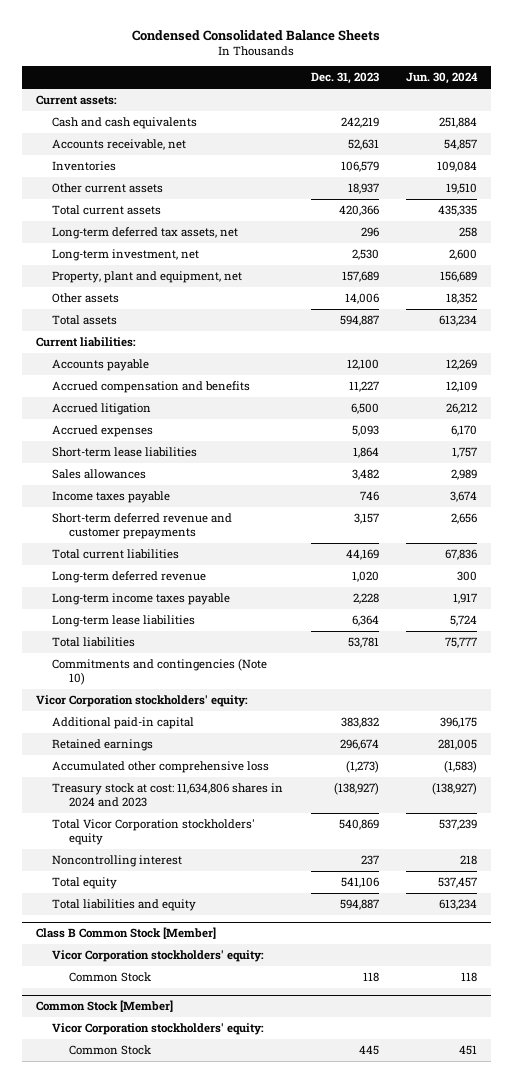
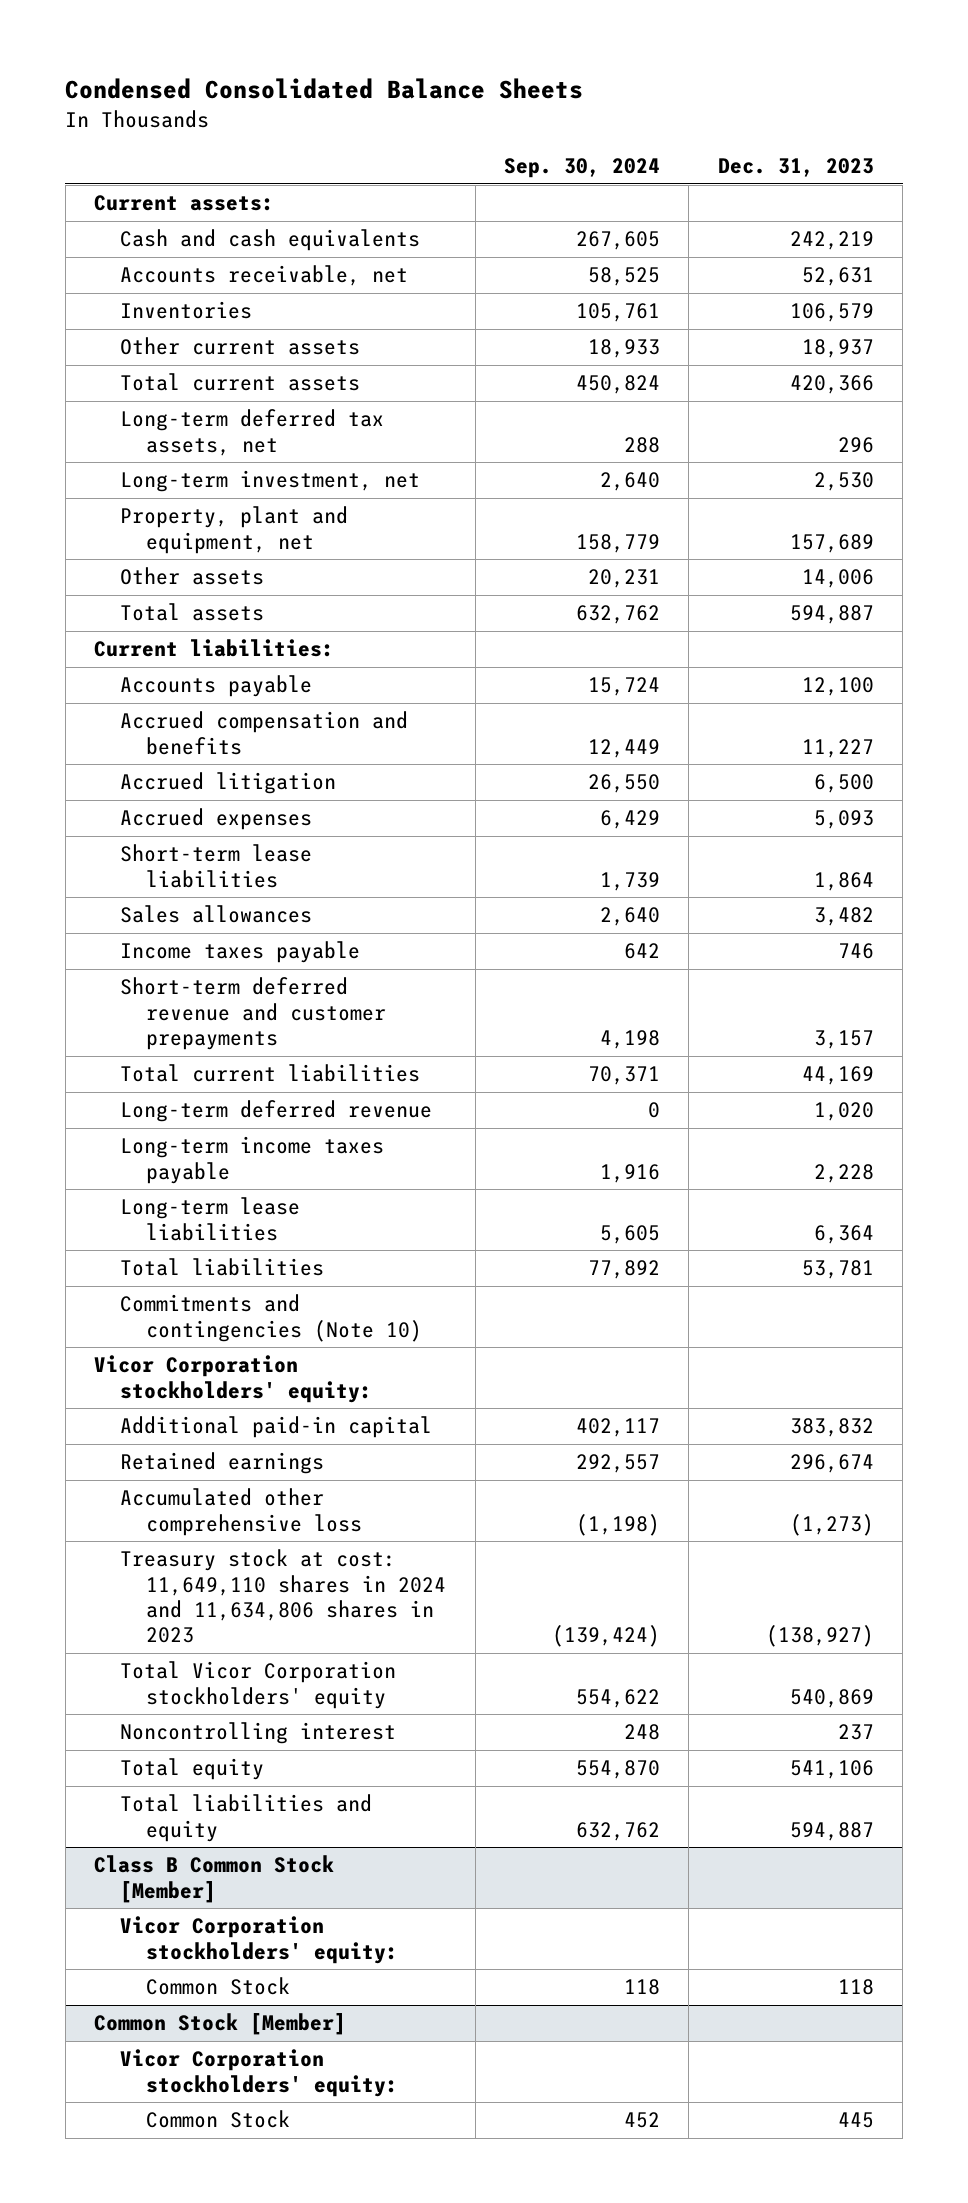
[406,72,479,85] Jun. 30, 2024 -> none
none -> [503,158,660,179] Sep. 30, 2024
[52,783,284,808] Treasury stock at cost: 11,634,806 shares in 2024 and 2023 -> [120,1549,447,1643] Treasury stock at cost: 11,649,110 shares in 2024 and 11,634,806 shares in 2023

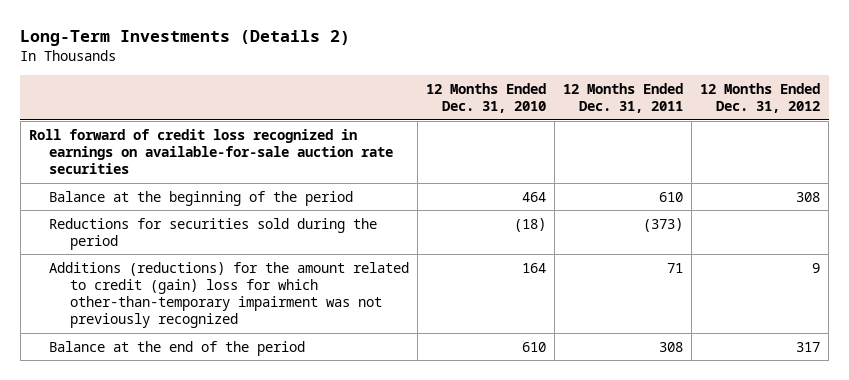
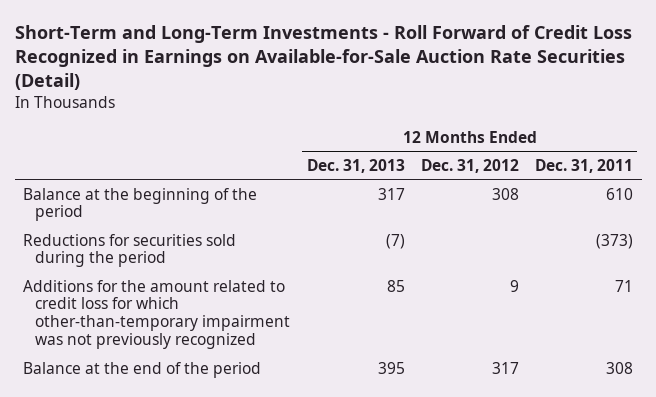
[20,30,351,47] Long-Term Investments (Details 2) -> [14,24,632,91] Short-Term and Long-Term Investments - Roll Forward of Credit Loss Recognized in Earnings on Available-for-Sale Auction Rate Securities (Detail)
[426,83,547,114] 12 Months Ended Dec. 31, 2010 -> none
none -> [306,158,405,173] Dec. 31, 2013
[28,128,394,175] Roll forward of credit loss recognized in earnings on available-for-sale auction rate securities -> none
[49,261,410,329] Additions (reductions) for the amount related to credit (gain) loss for which other-than-temporary impairment was not previously recognized -> [23,279,291,350] Additions for the amount related to credit loss for which other-than-temporary impairment was not previously recognized

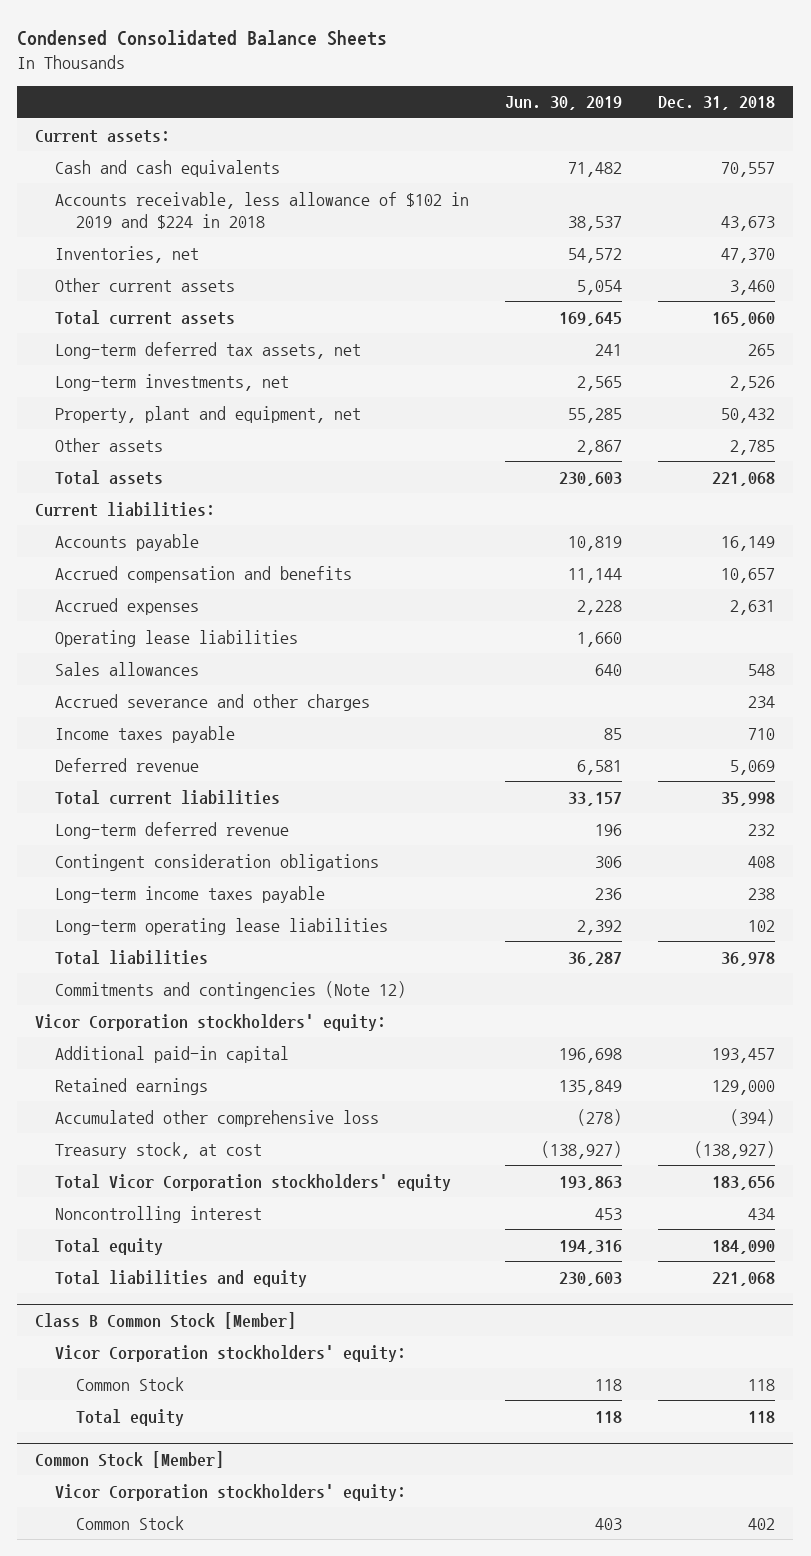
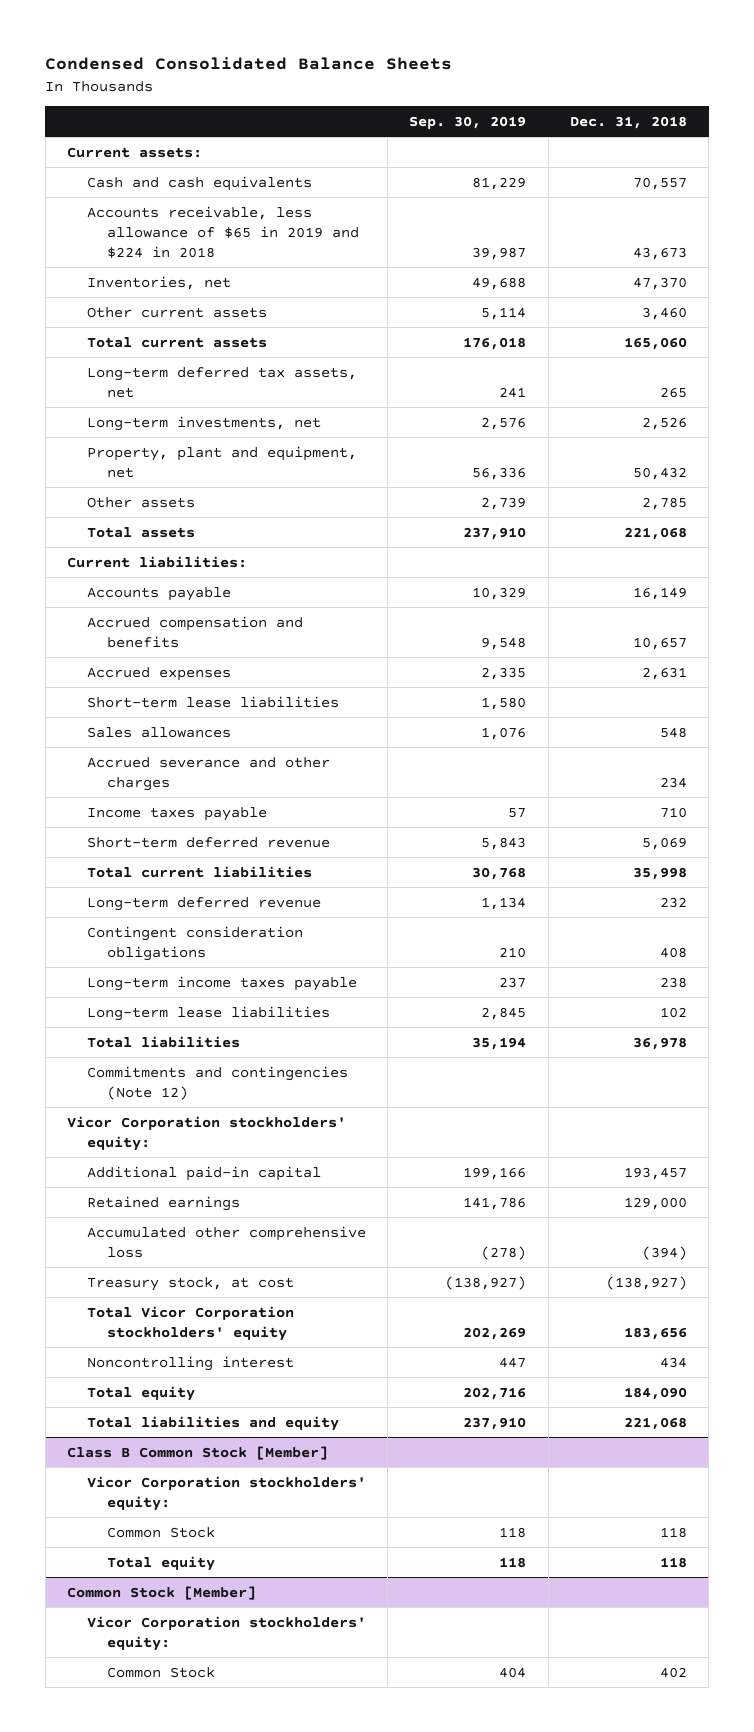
[505,96,623,111] Jun. 30, 2019 -> none
none -> [409,115,527,129] Sep. 30, 2019
[55,191,470,229] Accounts receivable, less allowance of $102 in 2019 and $224 in 2018 -> [86,205,359,258] Accounts receivable, less allowance of $65 in 2019 and $224 in 2018
[55,629,299,647] Operating lease liabilities -> [86,695,339,708] Short-term lease liabilities
[55,757,200,772] Deferred revenue -> [86,836,330,848] Short-term deferred revenue
[55,917,389,935] Long-term operating lease liabilities -> [86,1005,330,1021] Long-term lease liabilities

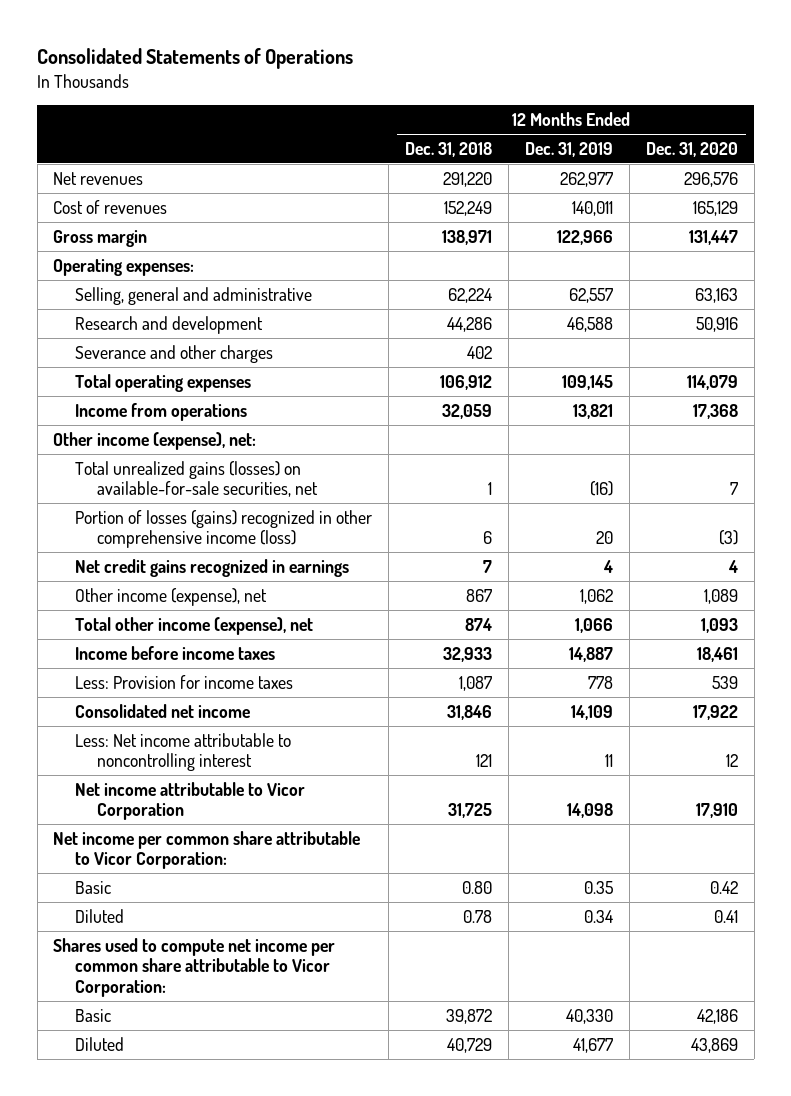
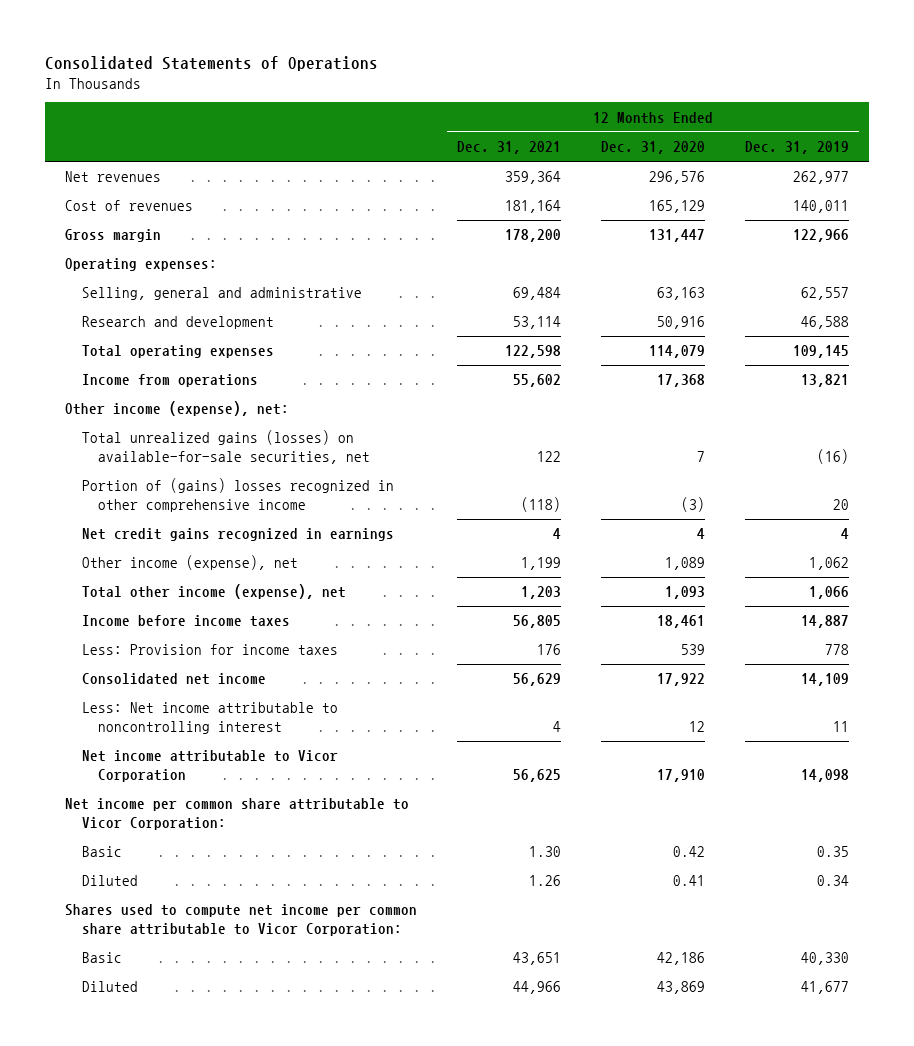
[404,141,492,157] Dec. 31, 2018 -> none
none -> [456,141,561,155] Dec. 31, 2021
[75,344,274,363] Severance and other charges -> none
[75,509,373,549] Portion of losses (gains) recognized in other comprehensive income (loss) -> [81,478,394,512] Portion of (gains) losses recognized in other comprehensive income

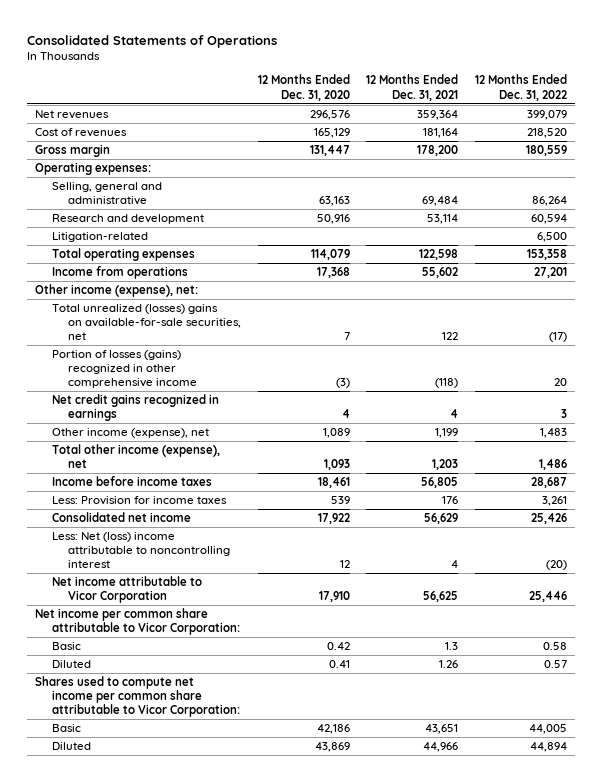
[744,141,849,155] Dec. 31, 2019 -> none
none -> [474,74,567,101] 12 Months Ended Dec. 31, 2022
none -> [51,231,148,242] Litigation-related
[81,430,371,464] Total unrealized gains (losses) on available-for-sale securities, net -> [51,303,242,341] Total unrealized (losses) gains on available-for-sale securities, net
[81,478,394,512] Portion of (gains) losses recognized in other comprehensive income -> [51,349,198,389] Portion of losses (gains) recognized in other comprehensive income
[81,702,338,734] Less: Net income attributable to noncontrolling interest -> [51,531,231,569] Less: Net (loss) income attributable to noncontrolling interest
[528,846,561,858] 1.30 -> [445,641,459,650] 1.3

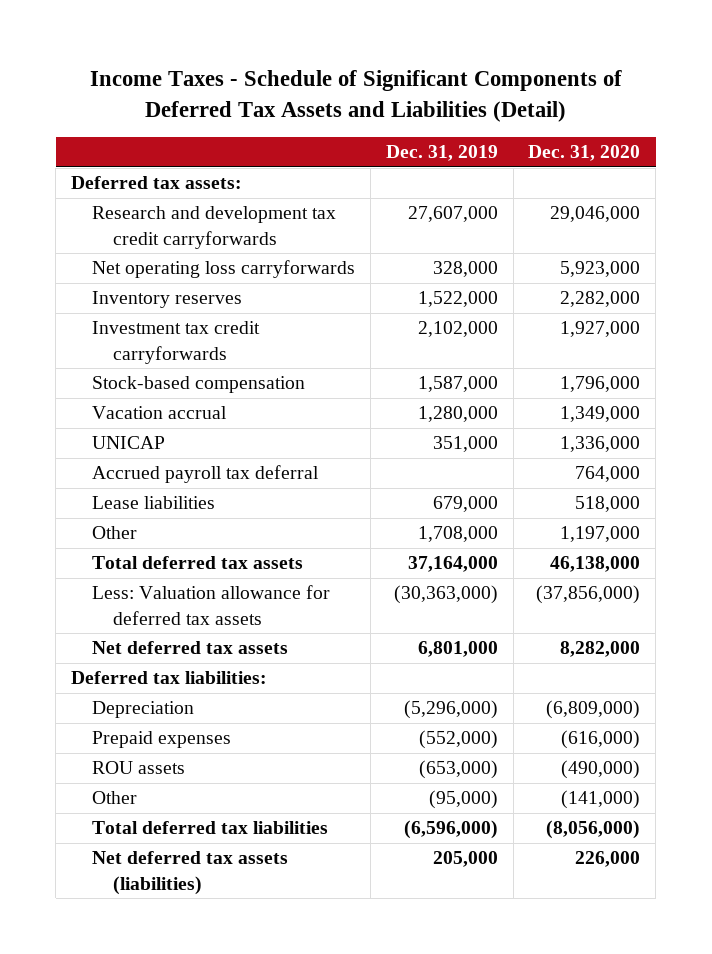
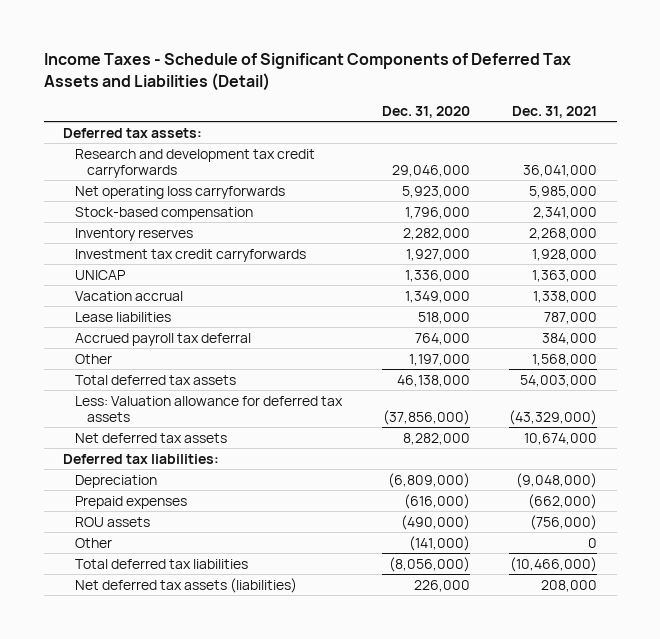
[385,145,498,162] Dec. 31, 2019 -> none
none -> [511,105,597,118] Dec. 31, 2021
[92,376,306,394] Stock-based compensation -> [75,206,254,220] Stock-based compensation
[92,406,228,420] Vacation accrual -> [75,290,184,301] Vacation accrual
[92,465,320,484] Accrued payroll tax deferral -> [75,332,252,346] Accrued payroll tax deferral

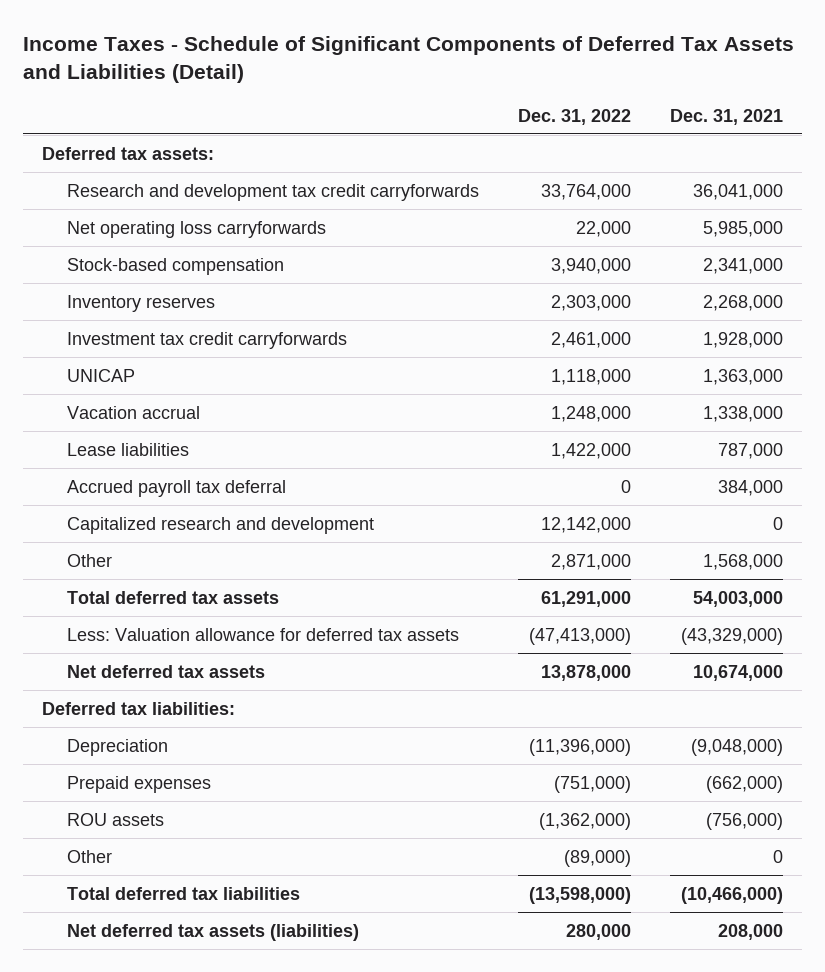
[381,105,470,118] Dec. 31, 2020 -> none
none -> [517,108,631,125] Dec. 31, 2022
none -> [66,516,374,534] Capitalized research and development

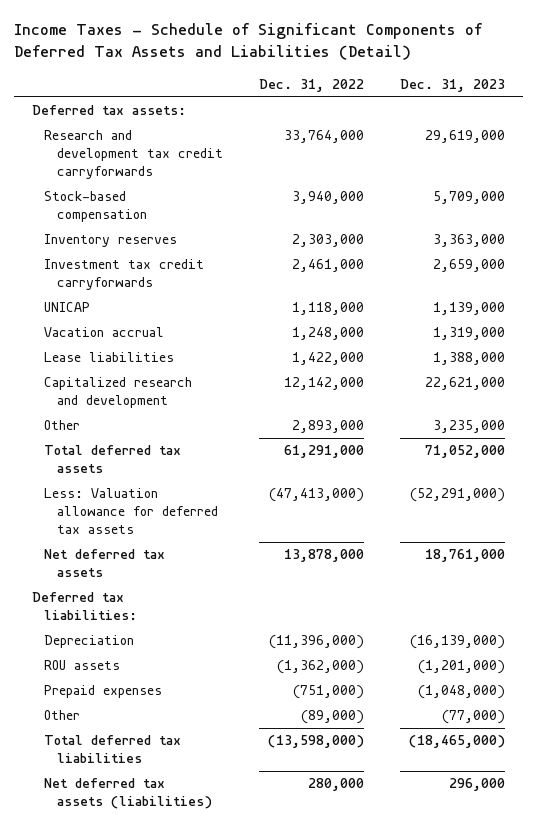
[669,108,783,125] Dec. 31, 2021 -> none
none -> [399,78,505,92] Dec. 31, 2023
[66,220,326,238] Net operating loss carryforwards -> none
[66,479,286,497] Accrued payroll tax deferral -> none
[550,553,631,570] 2,871,000 -> [291,420,364,434] 2,893,000
[66,775,211,793] Prepaid expenses -> [44,685,163,699] Prepaid expenses

